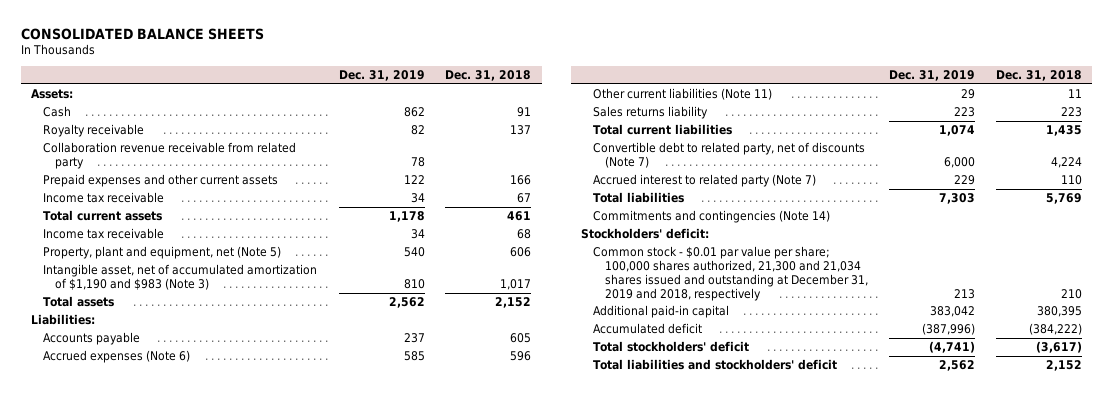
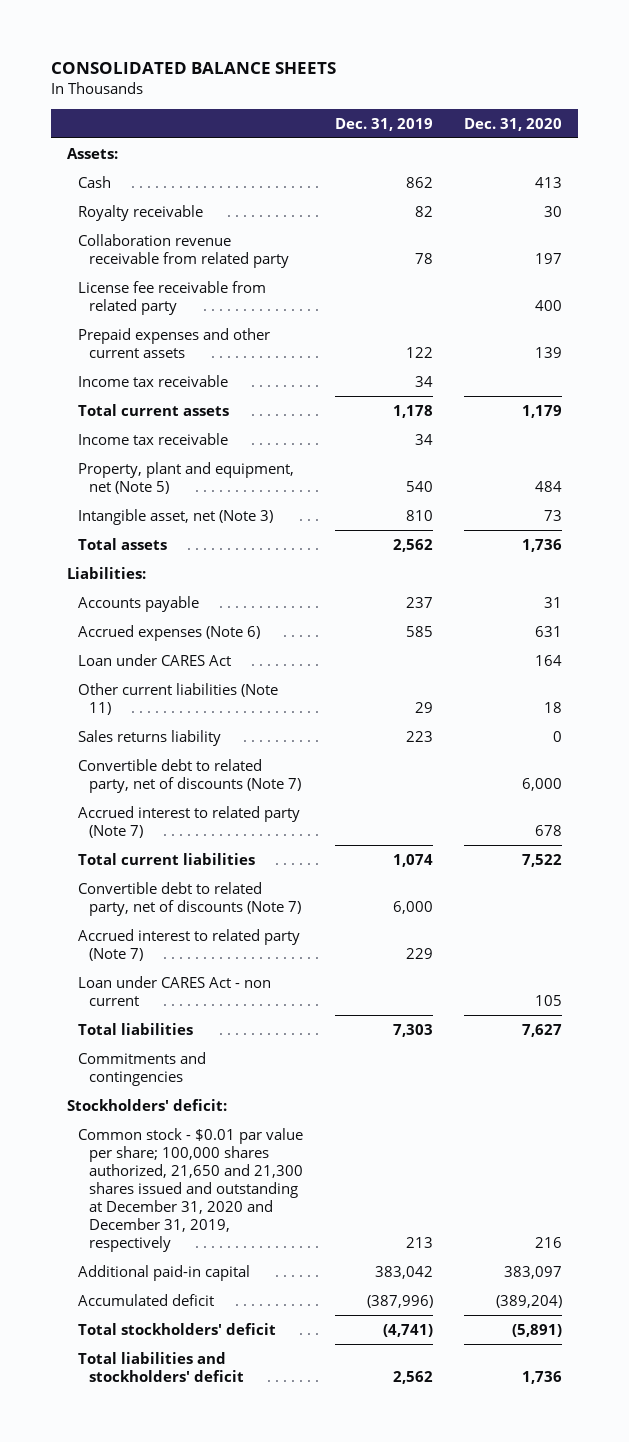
[445,70,532,82] Dec. 31, 2018 -> none
none -> [463,117,562,131] Dec. 31, 2020
none -> [77,280,266,315] License fee receivable from related party
[42,264,317,291] Intangible asset, net of accumulated amortization of $1,190 and $983 (Note 3) -> [77,508,273,525] Intangible asset, net (Note 3)
none -> [77,653,231,666] Loan under CARES Act
none -> [77,758,302,793] Convertible debt to related party, net of discounts (Note 7)
none -> [77,805,300,838] Accrued interest to related party (Note 7)
none -> [77,975,271,1006] Loan under CARES Act - non current
[593,210,831,224] Commitments and contingencies (Note 14) -> [77,1051,206,1086] Commitments and contingencies
[593,246,869,301] Common stock - $0.01 par value per share; 100,000 shares authorized, 21,300 and 21,034 shares issued and outstanding at December 31, 2019 and 2018, respectively -> [77,1127,304,1252] Common stock - $0.01 par value per share; 100,000 shares authorized, 21,650 and 21,300 shares issued and outstanding at December 31, 2020 and December 31, 2019, respectively

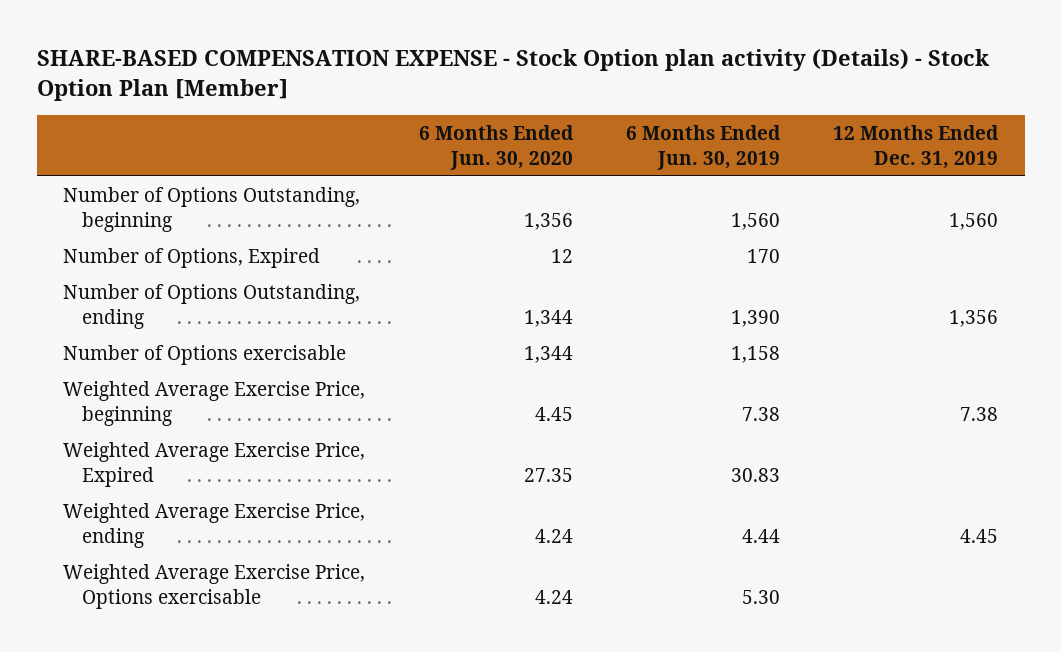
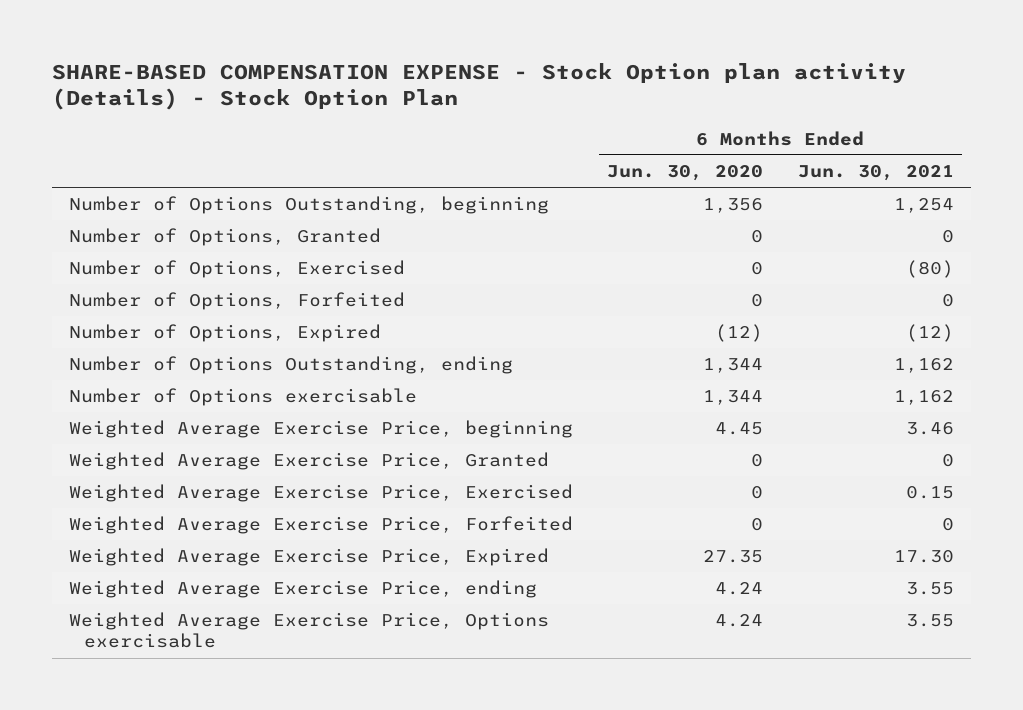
[36,49,989,101] SHARE-BASED COMPENSATION EXPENSE - Stock Option plan activity (Details) - Stock Option Plan [Member] -> [51,62,906,111] SHARE-BASED COMPENSATION EXPENSE - Stock Option plan activity (Details) - Stock Option Plan
[625,124,781,170] 6 Months Ended Jun. 30, 2019 -> none
[833,124,1000,169] 12 Months Ended Dec. 31, 2019 -> none
none -> [797,165,954,182] Jun. 30, 2021
none -> [69,228,382,247] Number of Options, Granted
none -> [69,260,406,279] Number of Options, Exercised
none -> [69,292,406,311] Number of Options, Forfeited
[550,248,573,263] 12 -> [715,324,764,343] (12)
none -> [69,452,550,471] Weighted Average Exercise Price, Granted
none -> [69,484,574,503] Weighted Average Exercise Price, Exercised
none -> [69,516,574,535] Weighted Average Exercise Price, Forfeited

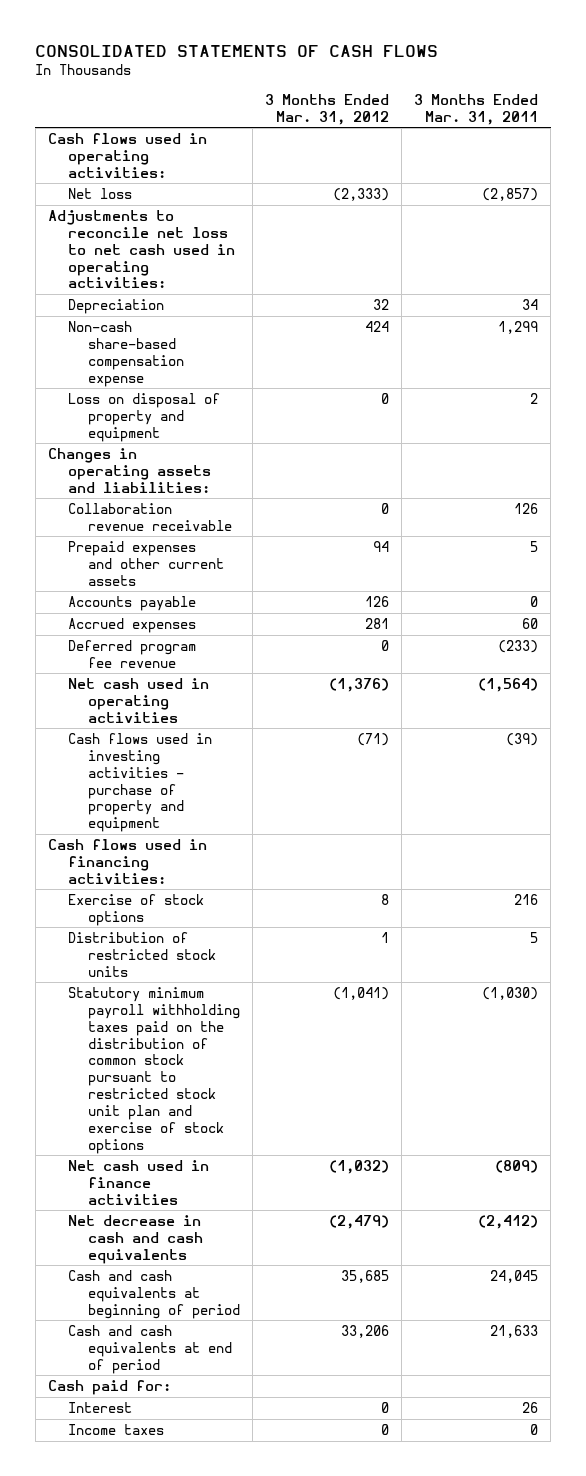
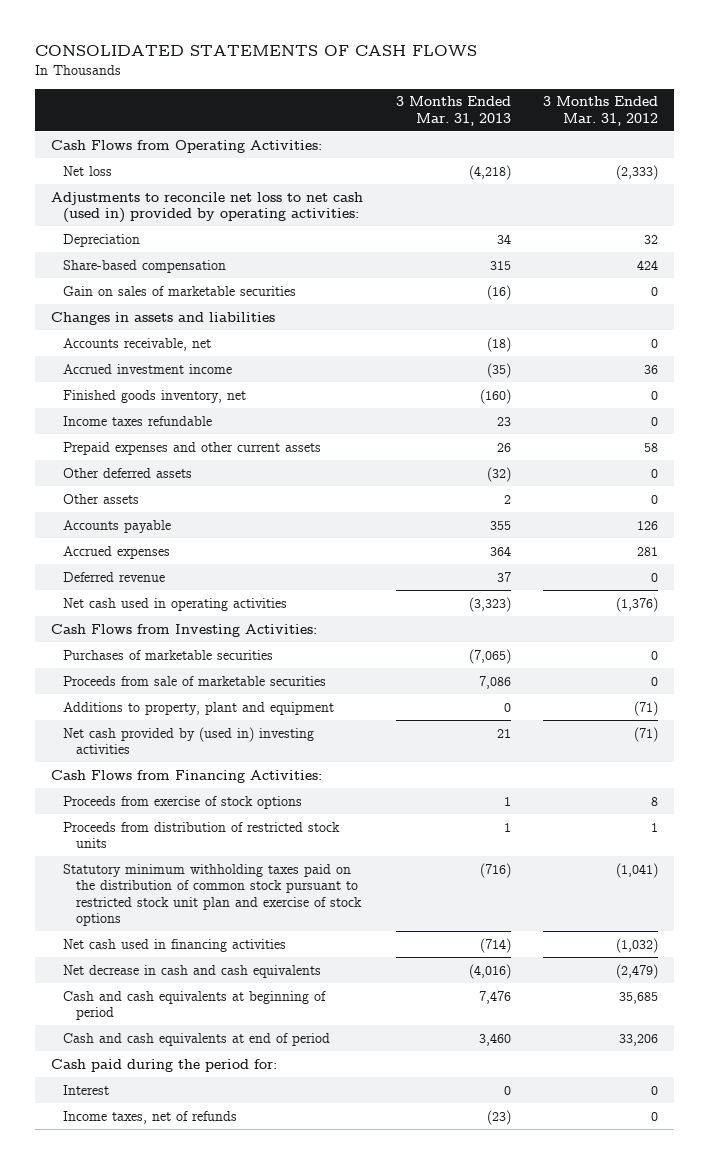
[414,93,539,125] 3 Months Ended Mar. 31, 2011 -> none
none -> [395,96,511,126] 3 Months Ended Mar. 31, 2013
[48,132,208,178] Cash flows used in operating activities: -> [51,139,323,153] Cash Flows from Operating Activities:
[48,209,235,289] Adjustments to reconcile net loss to net cash used in operating activities: -> [51,191,364,224] Adjustments to reconcile net loss to net cash (used in) provided by operating activities:
[67,392,220,442] Loss on disposal of property and equipment -> none
[67,502,232,531] Collaboration revenue receivable -> none
[67,320,184,387] Non-cash share-based compensation expense -> [63,259,227,273] Share-based compensation
none -> [63,285,297,296] Gain on sales of marketable securities
[48,447,211,493] Changes in operating assets and liabilities: -> [51,311,276,325] Changes in assets and liabilities
none -> [63,337,212,351] Accounts receivable, net
none -> [63,363,233,374] Accrued investment income
none -> [63,389,247,403] Finished goods inventory, net
none -> [63,415,213,426] Income taxes refundable
[373,540,390,552] 94 -> [643,442,658,452] 58
none -> [63,467,193,478] Other deferred assets
none -> [63,493,140,504] Other assets
[67,639,196,668] Deferred program fee revenue -> [63,571,166,582] Deferred revenue
none -> [51,623,318,637] Cash Flows from Investing Activities:
none -> [63,649,274,660] Purchases of marketable securities
none -> [63,675,327,686] Proceeds from sale of marketable securities
[67,732,212,833] Cash flows used in investing activities - purchase of property and equipment -> [63,701,335,715] Additions to property, plant and equipment
none -> [63,726,315,755] Net cash provided by (used in) investing activities
[48,838,208,884] Cash flows used in financing activities: -> [51,769,323,783] Cash Flows from Financing Activities:
[67,893,204,926] Exercise of stock options -> [63,795,303,809] Proceeds from exercise of stock options
[67,931,216,977] Distribution of restricted stock units -> [63,821,341,849] Proceeds from distribution of restricted stock units
[67,986,240,1154] Statutory minimum payroll withholding taxes paid on the distribution of common stock pursuant to restricted stock unit plan and exercise of stock options -> [63,863,362,927] Statutory minimum withholding taxes paid on the distribution of common stock pursuant to restricted stock unit plan and exercise of stock options
[67,1159,209,1205] Net cash used in finance activities -> [63,938,287,952] Net cash used in financing activities
[48,1379,172,1395] Cash paid for: -> [51,1058,278,1072] Cash paid during the period for:
[67,1423,164,1435] Income taxes -> [63,1110,238,1124] Income taxes, net of refunds

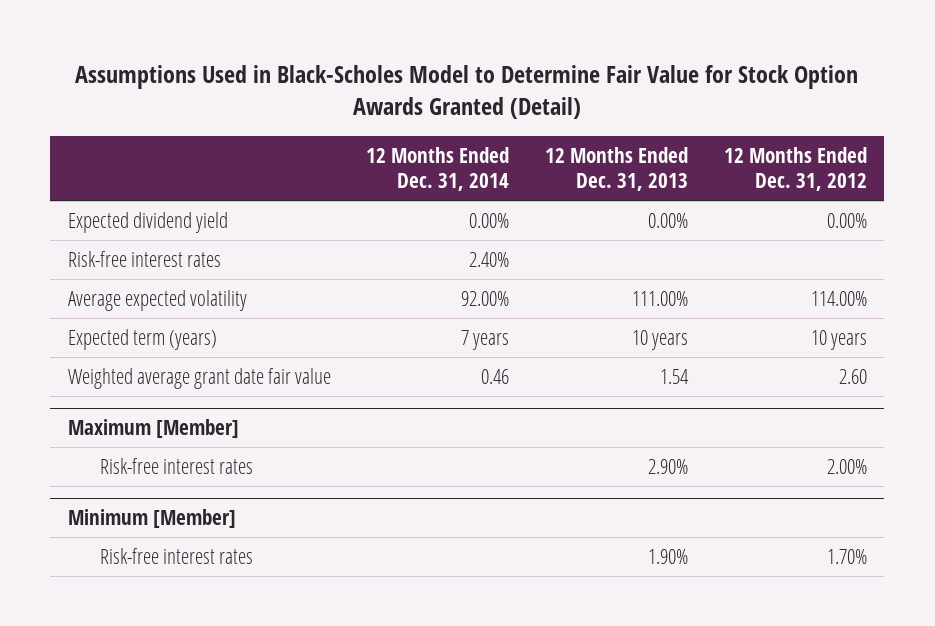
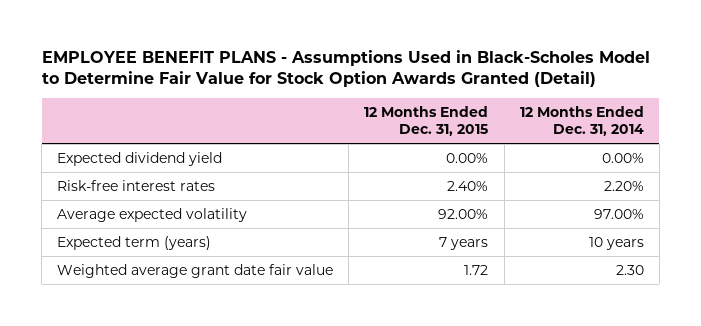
[75,64,859,120] Assumptions Used in Black-Scholes Model to Determine Fair Value for Stock Option Awards Granted (Detail) -> [41,49,650,88] EMPLOYEE BENEFIT PLANS - Assumptions Used in Black-Scholes Model to Determine Fair Value for Stock Option Awards Granted (Detail)
[545,147,689,192] 12 Months Ended Dec. 31, 2013 -> none
[723,147,867,192] 12 Months Ended Dec. 31, 2012 -> none
none -> [364,106,489,137] 12 Months Ended Dec. 31, 2015
[67,419,239,439] Maximum [Member] -> none
[100,457,254,474] Risk-free interest rates -> none
[67,509,236,529] Minimum [Member] -> none
[100,547,254,564] Risk-free interest rates -> none
[469,251,510,267] 2.40% -> [603,180,644,191] 2.20%
[461,290,510,306] 92.00% -> [593,208,644,219] 97.00%
[461,329,510,350] 7 years -> [588,236,644,250] 10 years
[481,368,510,384] 0.46 -> [615,264,644,275] 2.30

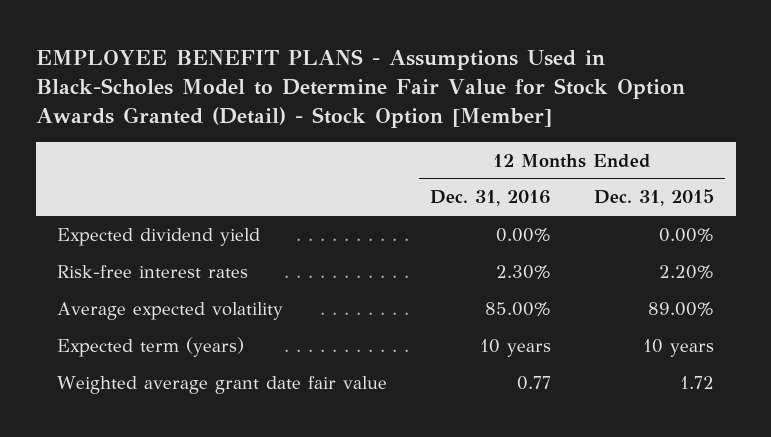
[41,49,650,88] EMPLOYEE BENEFIT PLANS - Assumptions Used in Black-Scholes Model to Determine Fair Value for Stock Option Awards Granted (Detail) -> [35,48,685,128] EMPLOYEE BENEFIT PLANS - Assumptions Used in Black-Scholes Model to Determine Fair Value for Stock Option Awards Granted (Detail) - Stock Option [Member]
[519,106,644,137] 12 Months Ended Dec. 31, 2014 -> none
none -> [430,190,552,207] Dec. 31, 2016
[447,180,489,191] 2.40% -> [659,264,715,279] 2.20%
[438,208,489,219] 92.00% -> [648,301,715,316] 89.00%
[439,236,489,250] 7 years -> [643,338,715,357] 10 years

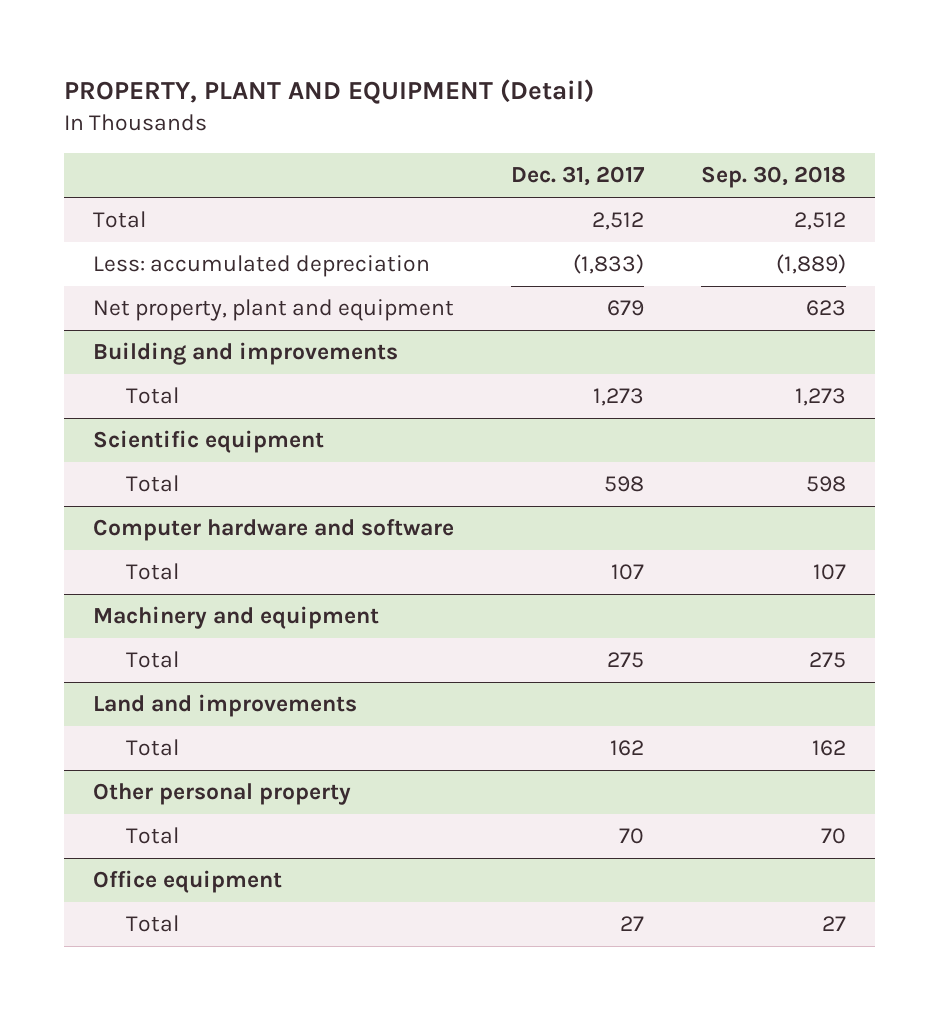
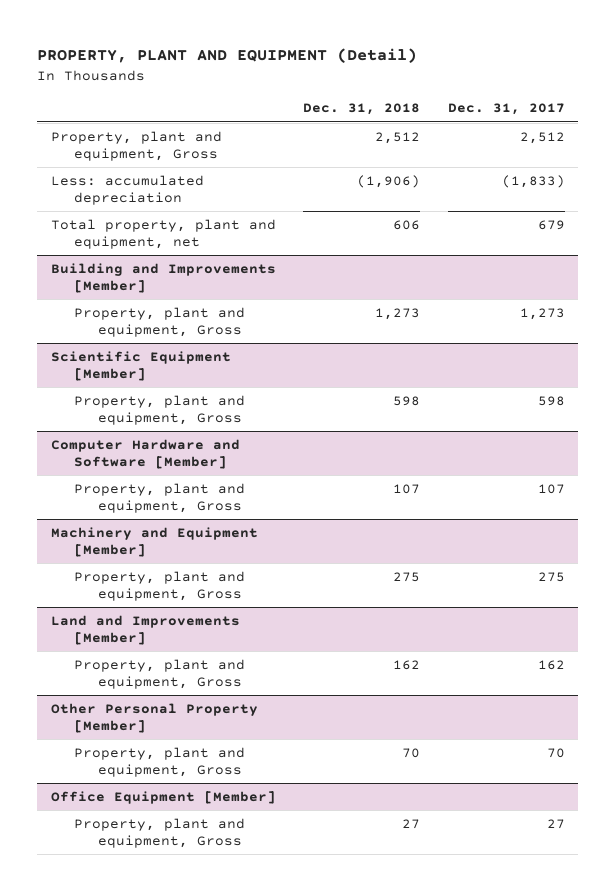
[701,166,847,189] Sep. 30, 2018 -> none
none -> [303,103,421,116] Dec. 31, 2018
[92,211,146,229] Total -> [50,130,222,162] Property, plant and equipment, Gross
[92,299,454,322] Net property, plant and equipment -> [50,218,276,250] Total property, plant and equipment, net
[92,342,398,366] Building and improvements -> [50,262,276,294] Building and Improvements [Member]
[125,387,179,405] Total -> [74,306,246,338] Property, plant and equipment, Gross
[92,430,324,454] Scientific equipment -> [50,350,231,382] Scientific Equipment [Member]
[125,475,179,493] Total -> [74,394,246,426] Property, plant and equipment, Gross
[92,519,454,542] Computer hardware and software -> [50,438,240,470] Computer Hardware and Software [Member]
[125,563,179,581] Total -> [74,482,246,514] Property, plant and equipment, Gross
[92,606,379,630] Machinery and equipment -> [50,526,258,558] Machinery and Equipment [Member]
[125,651,179,669] Total -> [74,570,246,602] Property, plant and equipment, Gross
[92,694,357,718] Land and improvements -> [50,614,240,646] Land and Improvements [Member]
[125,739,179,757] Total -> [74,658,246,690] Property, plant and equipment, Gross
[92,783,351,806] Other personal property -> [50,702,258,734] Other Personal Property [Member]
[125,827,179,845] Total -> [74,746,246,778] Property, plant and equipment, Gross
[92,870,282,894] Office equipment -> [50,790,276,804] Office Equipment [Member]
[125,915,179,933] Total -> [74,817,246,849] Property, plant and equipment, Gross

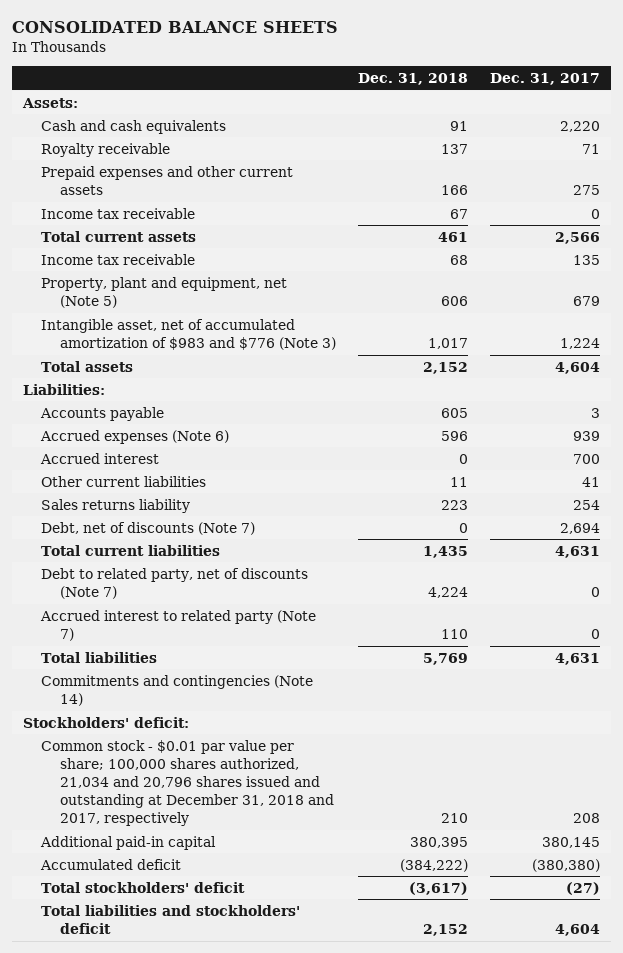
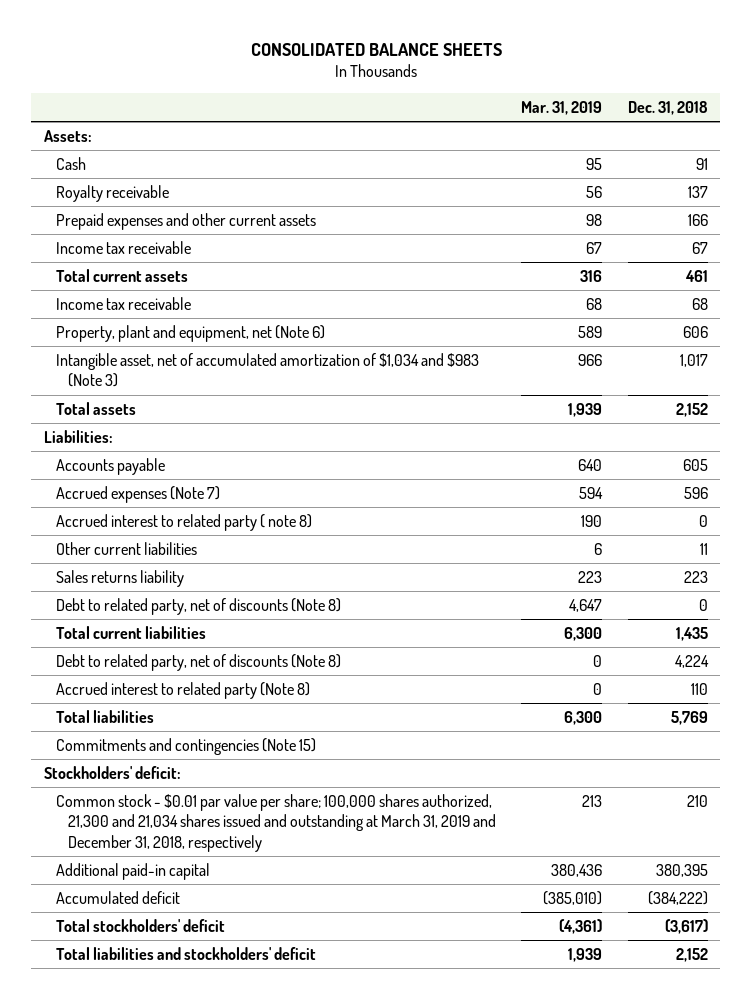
[490,73,601,86] Dec. 31, 2017 -> none
none -> [521,100,603,115] Mar. 31, 2019
[41,119,227,134] Cash and cash equivalents -> [56,156,87,170] Cash
[41,276,288,308] Property, plant and equipment, net (Note 5) -> [56,324,326,342] Property, plant and equipment, net (Note 6)
[41,318,336,350] Intangible asset, net of accumulated amortization of $983 and $776 (Note 3) -> [56,352,480,388] Intangible asset, net of accumulated amortization of $1,034 and $983 (Note 3)
[40,452,160,464] Accrued interest -> none
[40,429,230,444] Accrued expenses (Note 6) -> [56,485,221,503] Accrued expenses (Note 7)
none -> [56,513,313,531] Accrued interest to related party ( note 8)
[41,521,256,535] Debt, net of discounts (Note 7) -> [56,597,342,615] Debt to related party, net of discounts (Note 8)
[41,567,309,599] Debt to related party, net of discounts (Note 7) -> [56,653,342,671] Debt to related party, net of discounts (Note 8)
[40,609,317,641] Accrued interest to related party (Note 7) -> [56,681,311,699] Accrued interest to related party (Note 8)
[41,674,314,706] Commitments and contingencies (Note 14) -> [56,737,317,755] Commitments and contingencies (Note 15)
[41,739,334,827] Common stock - $0.01 par value per share; 100,000 shares authorized, 21,034 and 20,796 shares issued and outstanding at December 31, 2018 and 2017, respectively -> [56,793,497,852] Common stock - $0.01 par value per share; 100,000 shares authorized, 21,300 and 21,034 shares issued and outstanding at March 31, 2019 and December 31, 2018, respectively

